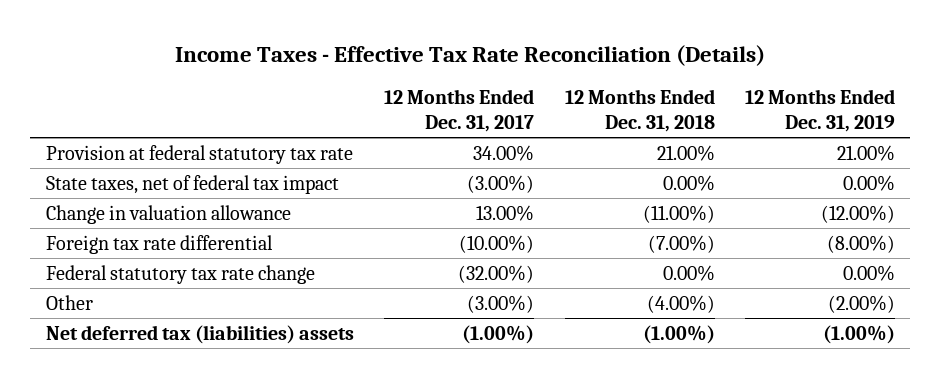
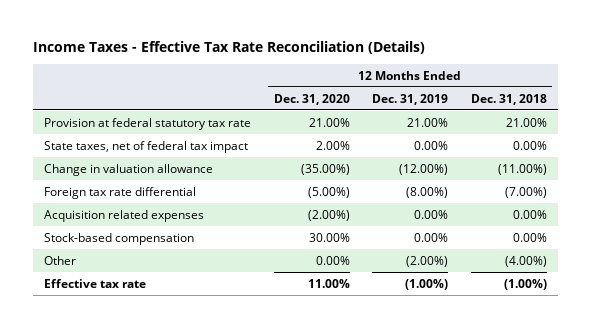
[384,88,535,132] 12 Months Ended Dec. 31, 2017 -> none
none -> [273,93,350,105] Dec. 31, 2020
[45,264,315,284] Federal statutory tax rate change -> none
none -> [44,209,205,222] Acquisition related expenses
none -> [44,232,195,245] Stock-based compensation
[45,324,354,344] Net deferred tax (liabilities) assets -> [44,278,147,288] Effective tax rate

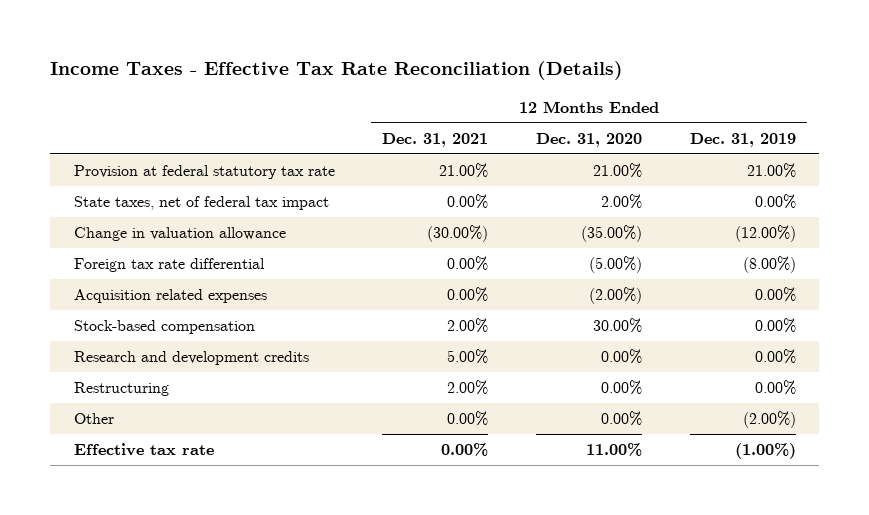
[470,93,547,105] Dec. 31, 2018 -> none
none -> [382,132,489,147] Dec. 31, 2021
none -> [73,351,309,366] Research and development credits
none -> [73,382,169,397] Restructuring

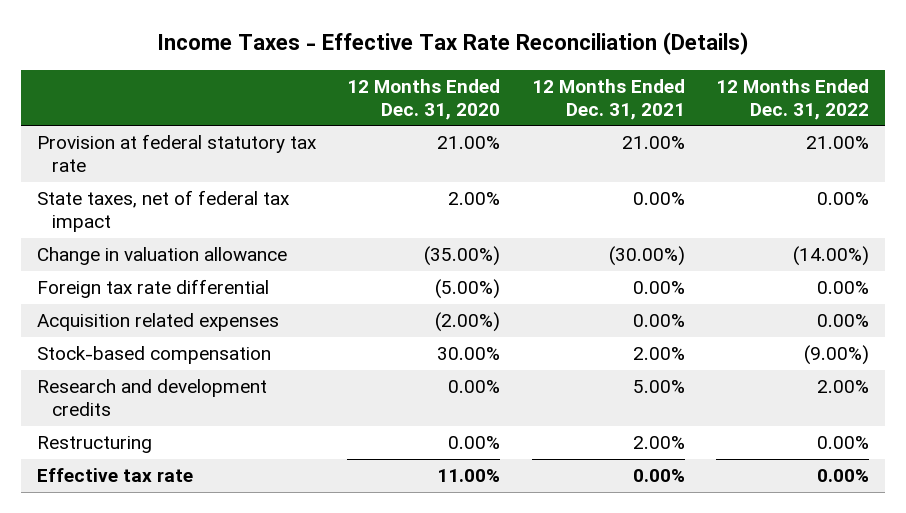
[689,132,796,147] Dec. 31, 2019 -> none
none -> [716,78,870,120] 12 Months Ended Dec. 31, 2022
[73,413,114,425] Other -> none

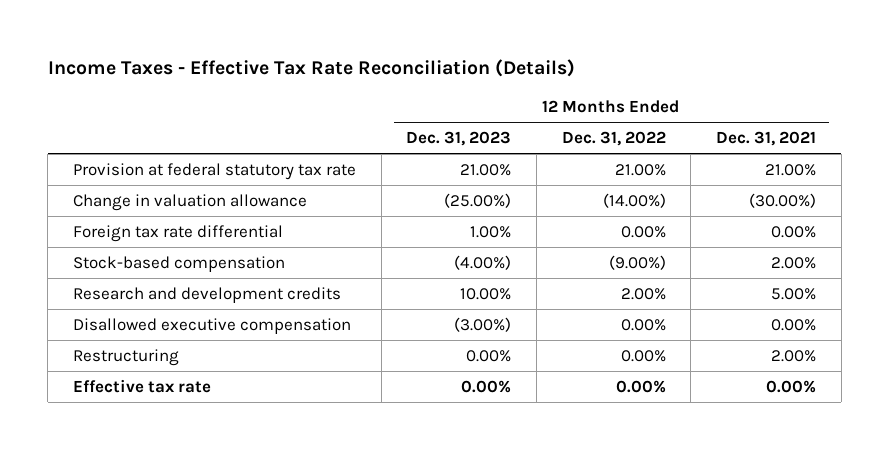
[347,78,501,120] 12 Months Ended Dec. 31, 2020 -> none
none -> [406,131,512,147] Dec. 31, 2023
[36,190,290,233] State taxes, net of federal tax impact -> none
[36,313,279,332] Acquisition related expenses -> none
none -> [73,317,352,334] Disallowed executive compensation

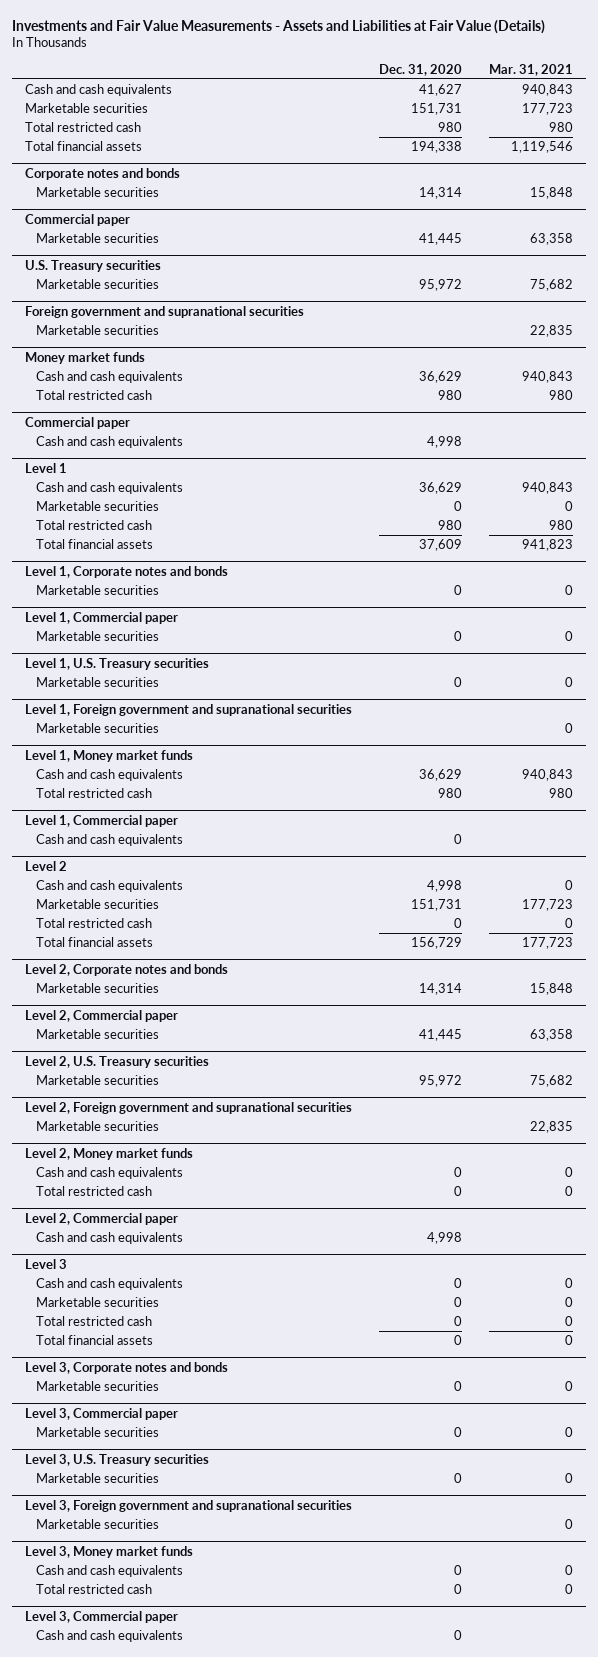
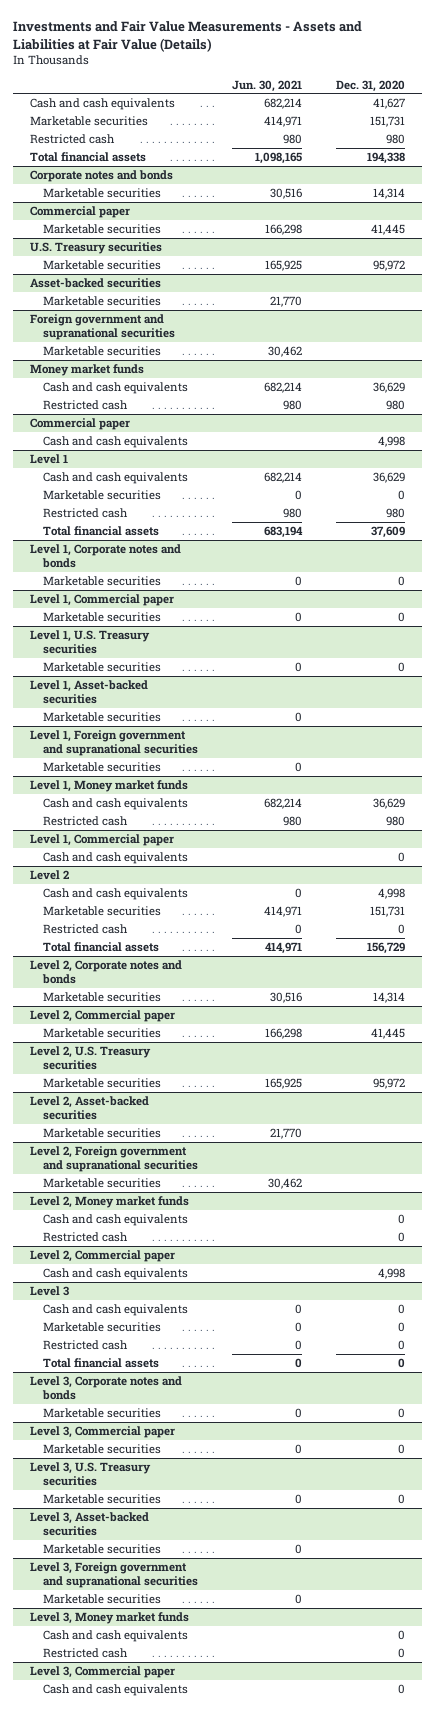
[488,63,573,76] Mar. 31, 2021 -> none
none -> [232,79,303,92] Jun. 30, 2021
[25,121,142,132] Total restricted cash -> [30,134,116,145] Restricted cash
none -> [30,278,162,289] Asset-backed securities
none -> [43,296,162,307] Marketable securities
[36,389,153,400] Total restricted cash -> [43,400,129,411] Restricted cash
[36,519,153,530] Total restricted cash -> [43,508,129,519] Restricted cash
none -> [30,680,149,704] Level 1, Asset-backed securities
none -> [43,712,162,723] Marketable securities
[36,787,153,798] Total restricted cash -> [43,816,129,827] Restricted cash
[36,917,153,928] Total restricted cash -> [43,924,129,935] Restricted cash
none -> [30,1096,150,1120] Level 2, Asset-backed securities
none -> [43,1128,162,1139] Marketable securities
[36,1185,153,1196] Total restricted cash -> [43,1232,129,1243] Restricted cash
[36,1315,153,1326] Total restricted cash -> [43,1340,129,1351] Restricted cash
none -> [30,1512,150,1536] Level 3, Asset-backed securities
none -> [43,1544,162,1555] Marketable securities
[36,1583,153,1594] Total restricted cash -> [43,1648,129,1659] Restricted cash

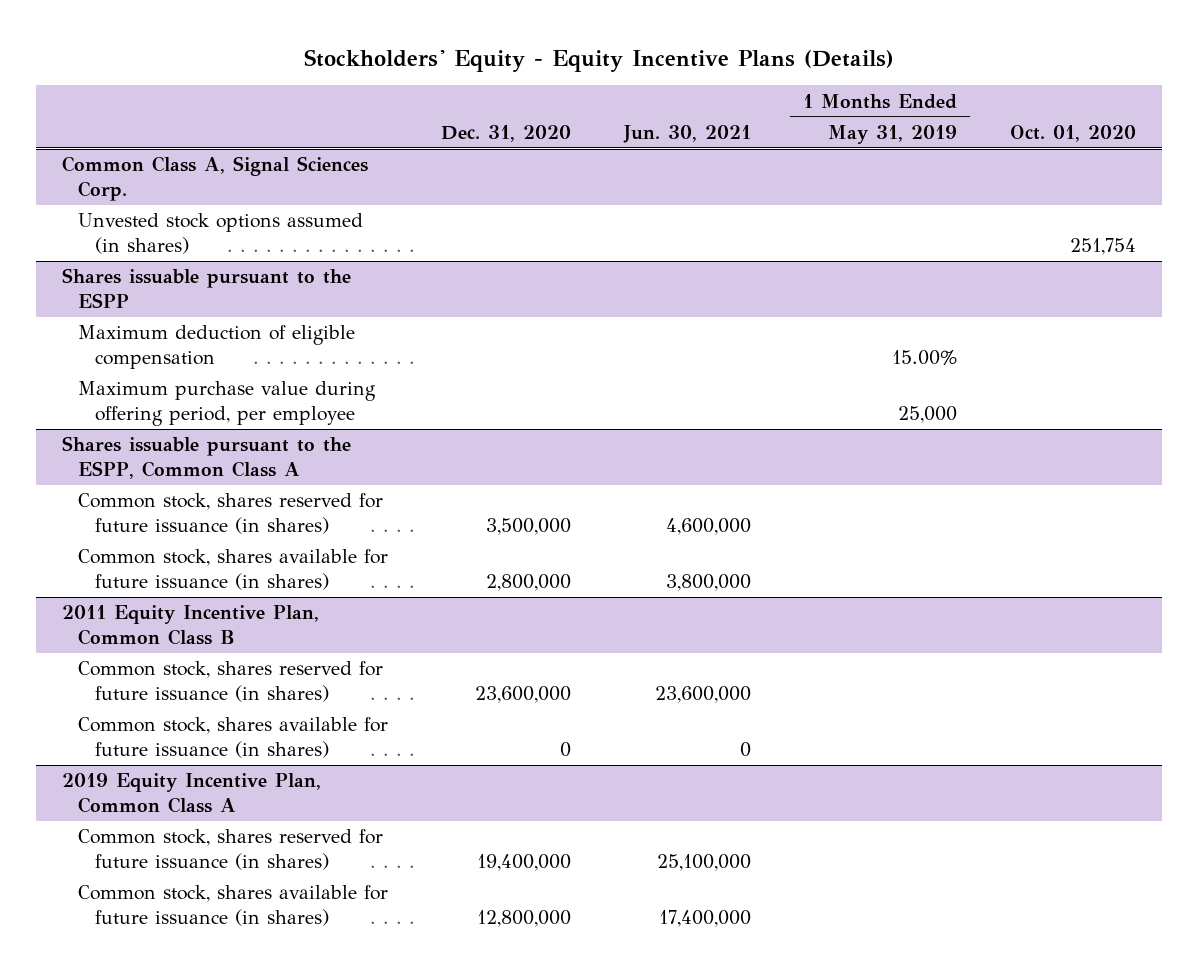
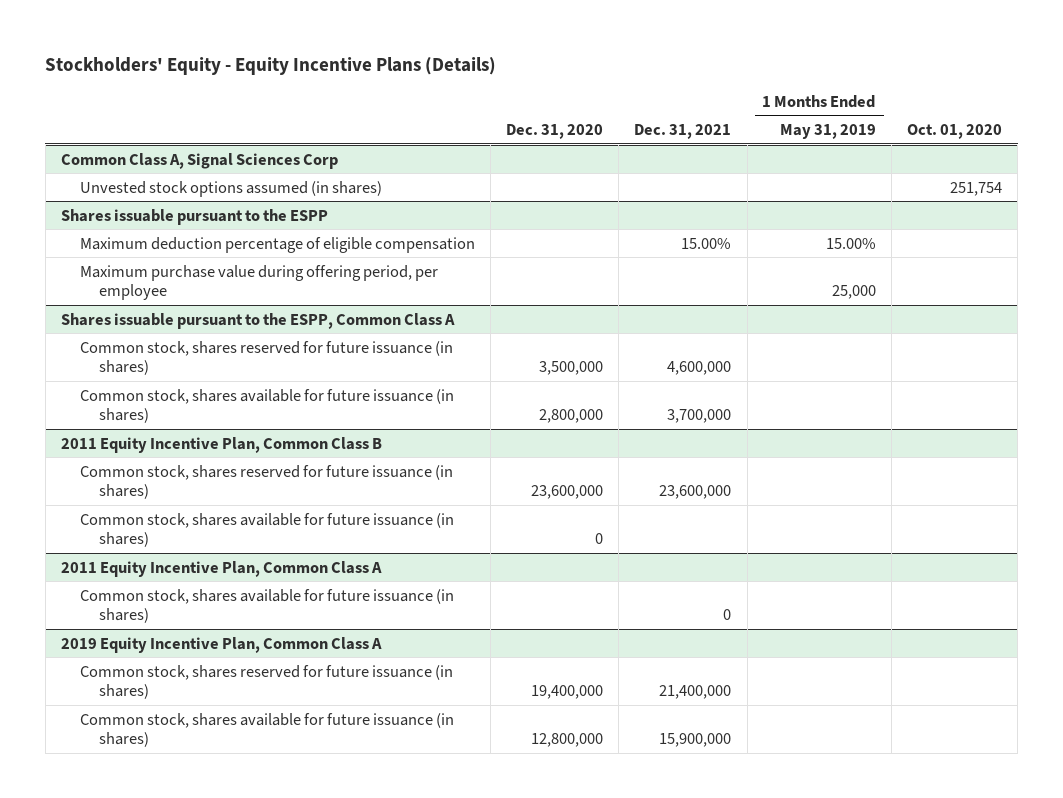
[622,124,751,143] Jun. 30, 2021 -> none
none -> [634,124,732,140] Dec. 31, 2021
[61,156,368,201] Common Class A, Signal Sciences Corp. -> [60,152,338,169] Common Class A, Signal Sciences Corp
[78,325,356,369] Maximum deduction of eligible compensation -> [79,236,475,253] Maximum deduction percentage of eligible compensation
none -> [60,560,382,577] 2011 Equity Incentive Plan, Common Class A
none -> [79,588,454,624] Common stock, shares available for future issuance (in shares)

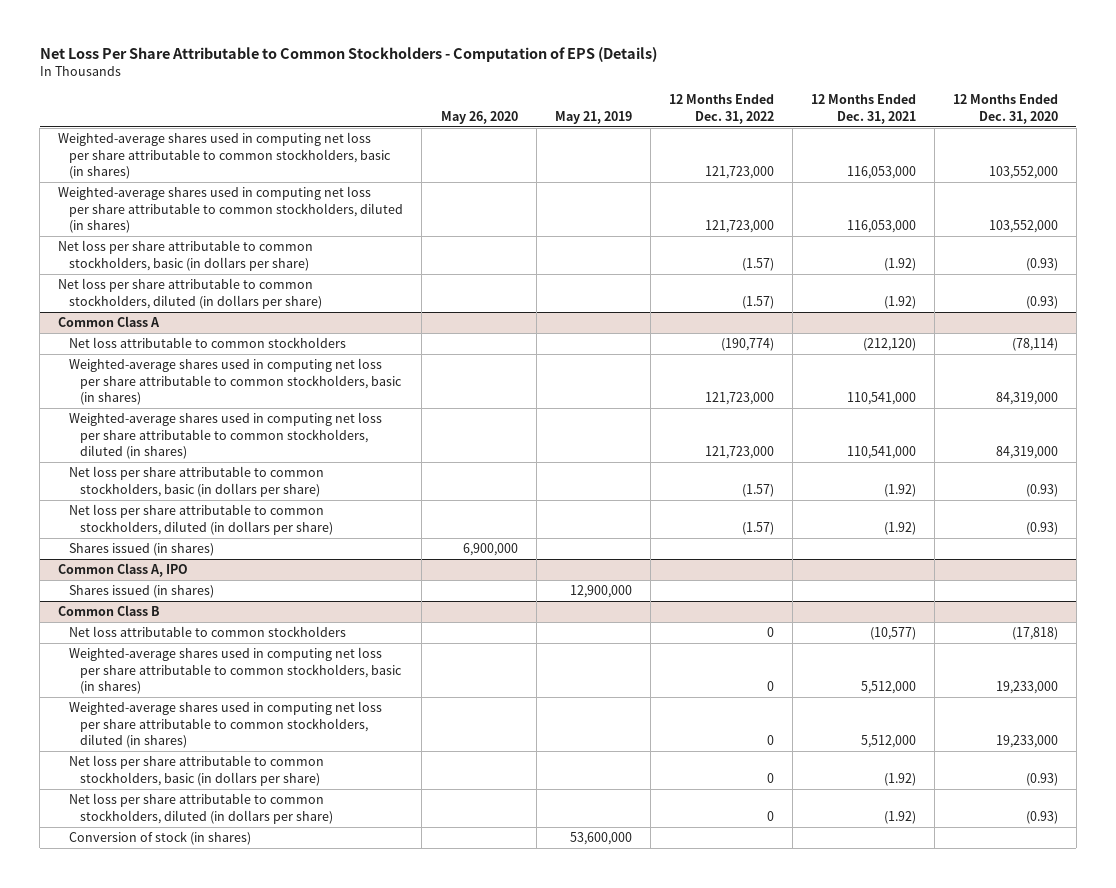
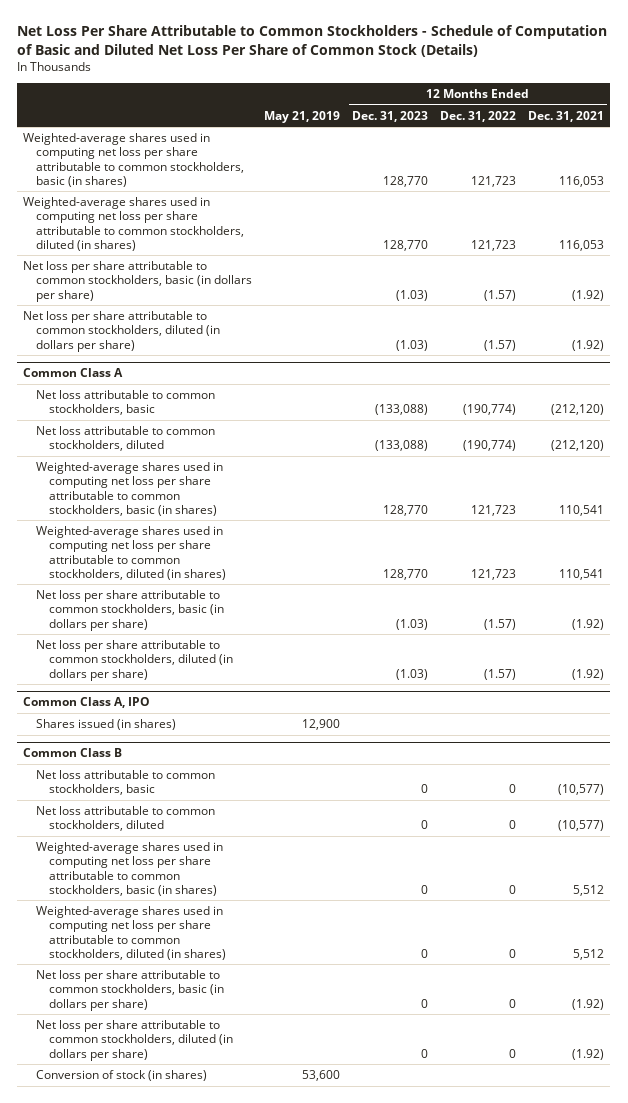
[39,47,657,63] Net Loss Per Share Attributable to Common Stockholders - Computation of EPS (Details) -> [17,24,608,57] Net Loss Per Share Attributable to Common Stockholders - Schedule of Computation of Basic and Diluted Net Loss Per Share of Common Stock (Details)
[440,110,518,124] May 26, 2020 -> none
[952,94,1058,124] 12 Months Ended Dec. 31, 2020 -> none
none -> [352,110,429,122] Dec. 31, 2023
[704,166,774,180] 121,723,000 -> [471,175,517,187] 121,723
[846,166,916,180] 116,053,000 -> [559,175,605,187] 116,053
[704,220,774,234] 121,723,000 -> [471,239,517,251] 121,723
[846,220,916,234] 116,053,000 -> [559,239,605,251] 116,053
[69,337,347,349] Net loss attributable to common stockholders -> [36,390,216,416] Net loss attributable to common stockholders, basic
none -> [36,426,216,452] Net loss attributable to common stockholders, diluted
[704,392,774,406] 121,723,000 -> [471,504,517,516] 121,723
[846,392,916,406] 110,541,000 -> [559,504,605,516] 110,541
[704,446,774,460] 121,723,000 -> [471,568,517,580] 121,723
[846,446,916,460] 110,541,000 -> [559,568,605,580] 110,541
[69,543,215,557] Shares issued (in shares) -> none
[569,585,632,599] 12,900,000 -> [302,719,341,731] 12,900
[69,626,347,638] Net loss attributable to common stockholders -> [36,770,216,796] Net loss attributable to common stockholders, basic
none -> [36,806,216,832] Net loss attributable to common stockholders, diluted
[860,681,916,695] 5,512,000 -> [573,884,605,896] 5,512
[860,735,916,749] 5,512,000 -> [573,948,605,960] 5,512
[569,832,632,846] 53,600,000 -> [302,1070,341,1082] 53,600

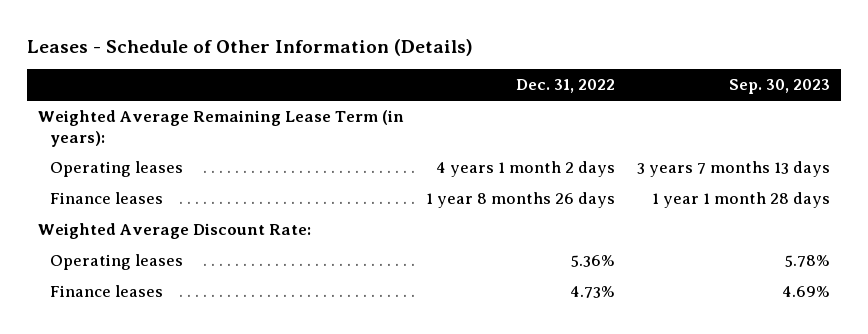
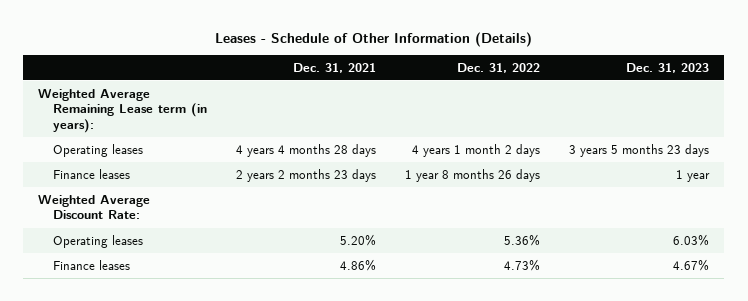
[729,79,831,95] Sep. 30, 2023 -> none
none -> [292,62,376,73] Dec. 31, 2021
none -> [626,62,710,73] Dec. 31, 2023
[38,110,405,147] Weighted Average Remaining Lease Term (in years): -> [38,88,207,134] Weighted Average Remaining Lease term (in years):

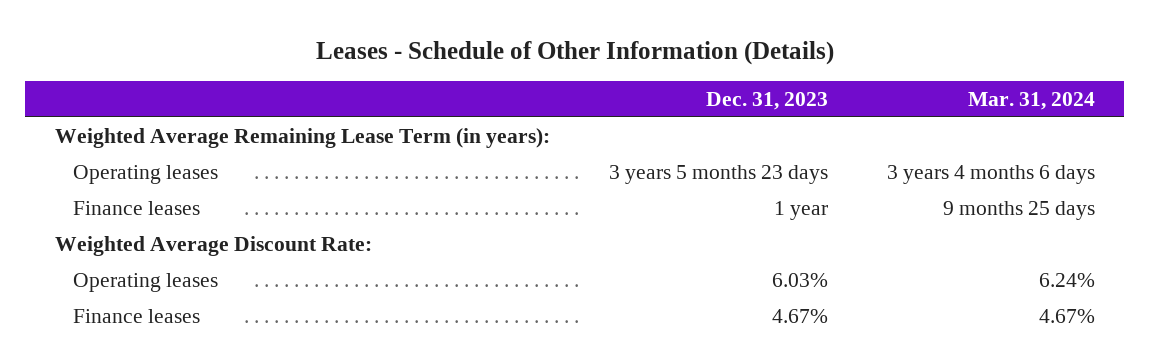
[292,62,376,73] Dec. 31, 2021 -> none
[457,62,541,73] Dec. 31, 2022 -> none
none -> [967,91,1095,110] Mar. 31, 2024
[38,88,207,134] Weighted Average Remaining Lease term (in years): -> [54,128,550,149] Weighted Average Remaining Lease Term (in years):

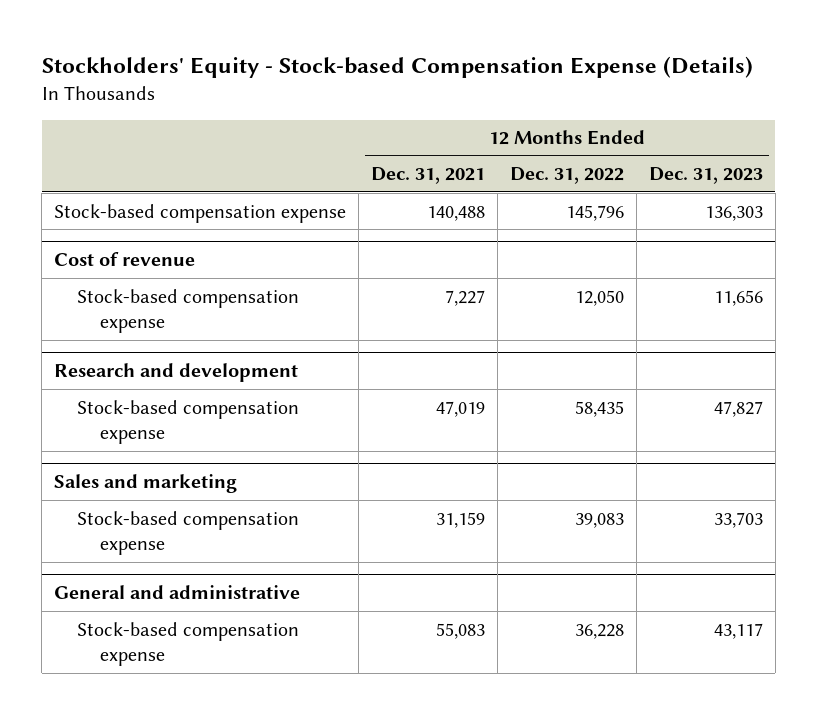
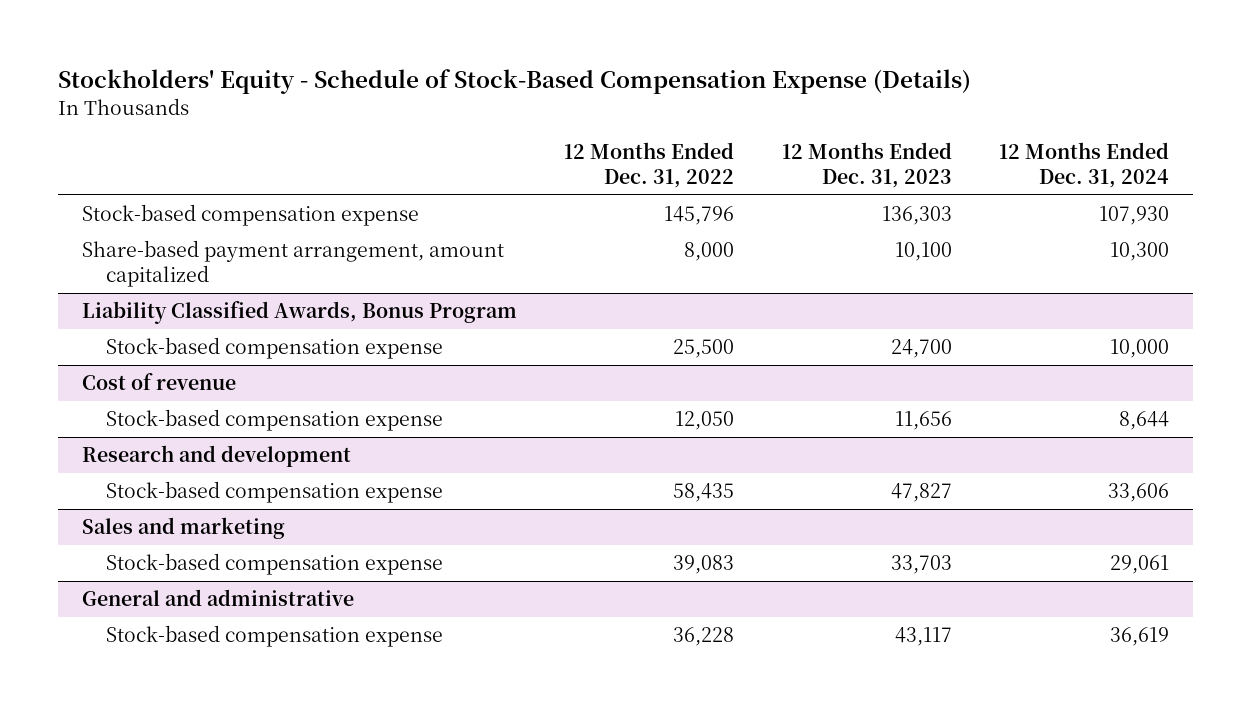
[41,55,753,78] Stockholders' Equity - Stock-based Compensation Expense (Details) -> [57,69,971,95] Stockholders' Equity - Schedule of Stock-Based Compensation Expense (Details)
[370,167,485,185] Dec. 31, 2021 -> none
none -> [999,142,1170,189] 12 Months Ended Dec. 31, 2024
none -> [81,240,504,287] Share-based payment arrangement, amount capitalized
none -> [81,301,517,325] Liability Classified Awards, Bonus Program
none -> [106,337,444,360] Stock-based compensation expense

